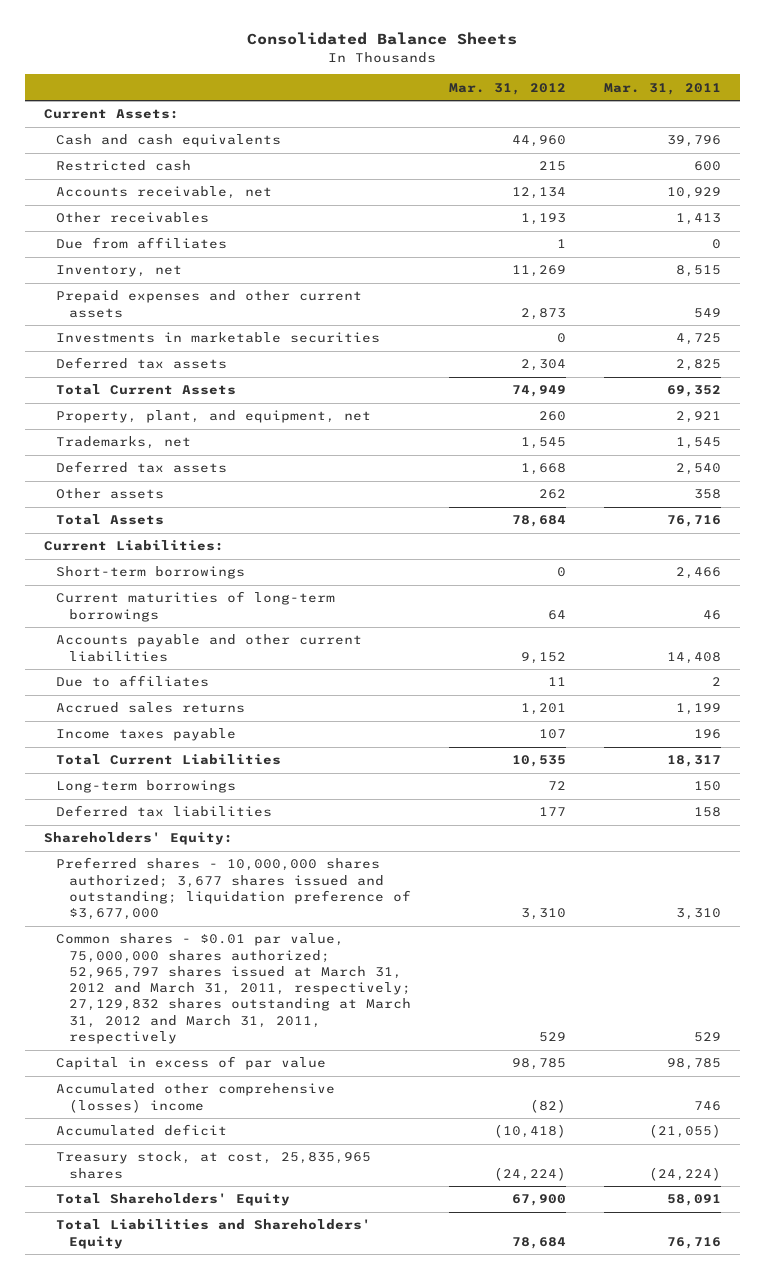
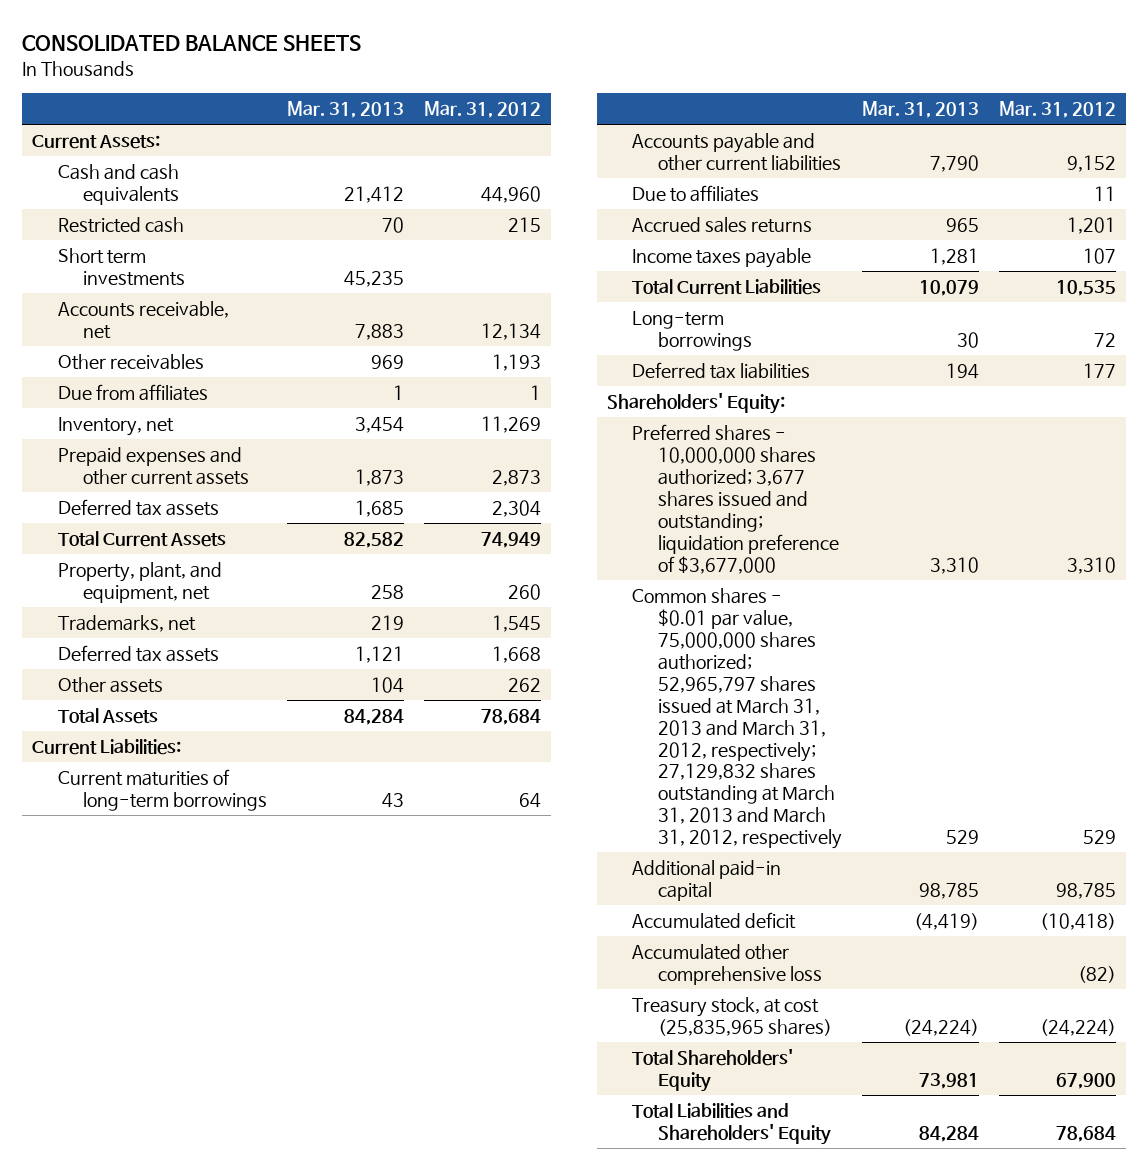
[247,32,518,46] Consolidated Balance Sheets -> [22,35,362,52] CONSOLIDATED BALANCE SHEETS
[604,82,722,95] Mar. 31, 2011 -> none
none -> [287,100,405,118] Mar. 31, 2013
none -> [57,248,186,287] Short term investments
[56,332,381,344] Investments in marketable securities -> none
[56,566,246,580] Short-term borrowings -> none
[56,1083,336,1113] Accumulated other comprehensive (losses) income -> none
[56,933,411,1044] Common shares - $0.01 par value, 75,000,000 shares authorized; 52,965,797 shares issued at March 31, 2012 and March 31, 2011, respectively; 27,129,832 shares outstanding at March 31, 2012 and March 31, 2011, respectively -> [632,588,842,850] Common shares - $0.01 par value, 75,000,000 shares authorized; 52,965,797 shares issued at March 31, 2013 and March 31, 2012, respectively; 27,129,832 shares outstanding at March 31, 2013 and March 31, 2012, respectively
[56,1056,327,1071] Capital in excess of par value -> [632,860,782,902] Additional paid-in capital
none -> [632,944,822,986] Accumulated other comprehensive loss
[56,1151,372,1179] Treasury stock, at cost, 25,835,965 shares -> [632,997,832,1037] Treasury stock, at cost (25,835,965 shares)

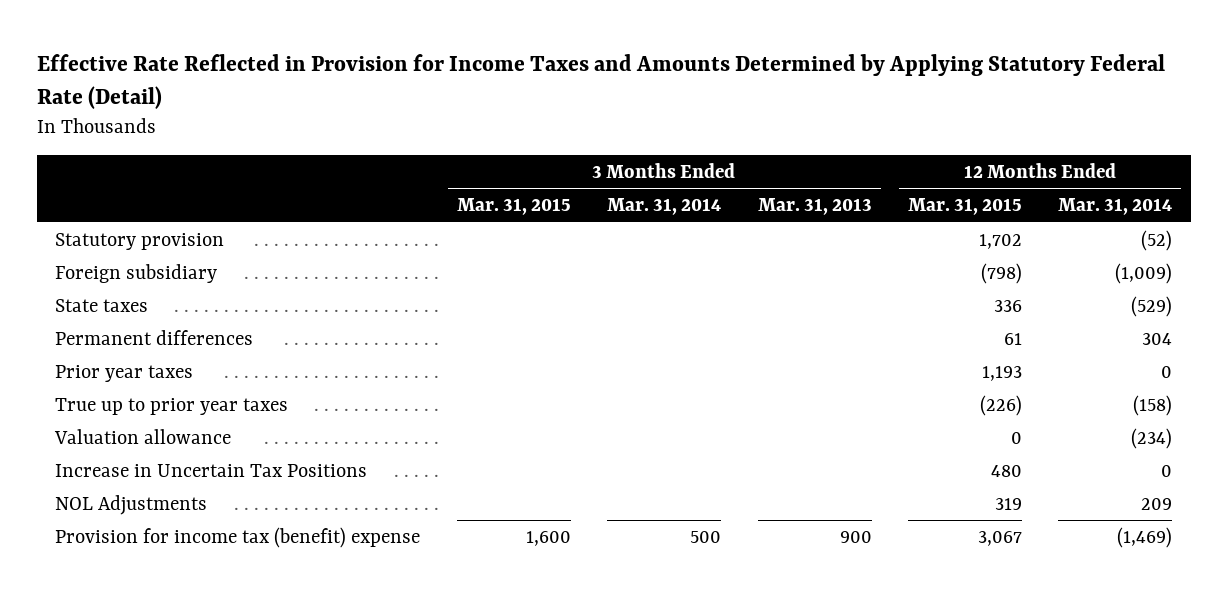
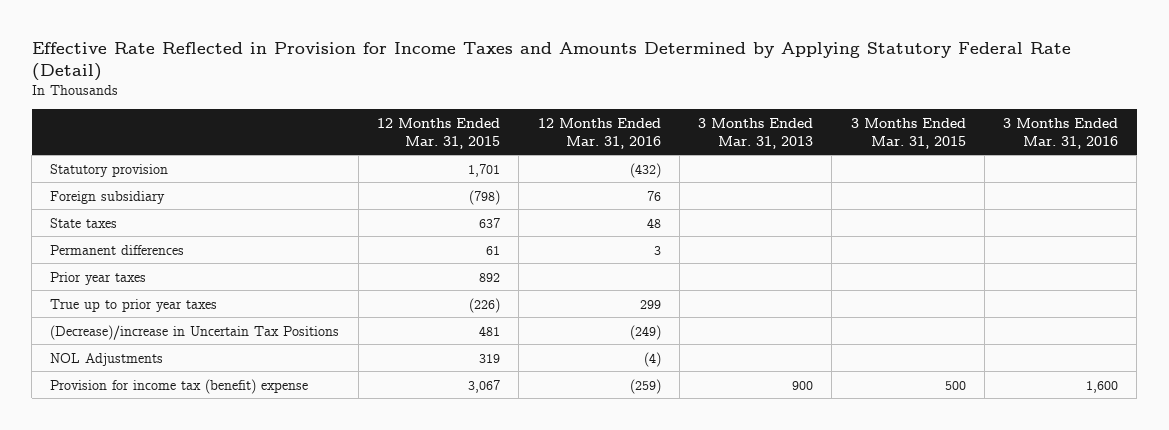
[607,198,722,216] Mar. 31, 2014 -> none
[1058,198,1173,216] Mar. 31, 2014 -> none
none -> [537,117,661,149] 12 Months Ended Mar. 31, 2016
none -> [1003,117,1119,149] 3 Months Ended Mar. 31, 2016
[978,233,1022,249] 1,702 -> [467,163,500,177] 1,701
[993,299,1022,312] 336 -> [478,217,500,228] 637
[981,365,1022,381] 1,193 -> [478,272,500,282] 892
[54,428,232,444] Valuation allowance -> none
[55,463,368,477] Increase in Uncertain Tax Positions -> [50,324,340,340] (Decrease)/increase in Uncertain Tax Positions
[990,464,1022,477] 480 -> [478,325,500,336] 481
[525,530,571,546] 1,600 -> [944,380,966,390] 500

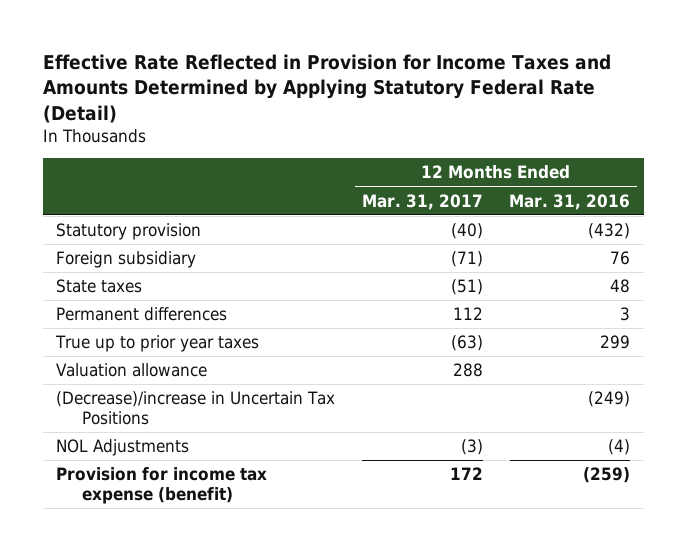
[376,117,500,149] 12 Months Ended Mar. 31, 2015 -> none
[698,117,814,149] 3 Months Ended Mar. 31, 2013 -> none
[850,117,966,149] 3 Months Ended Mar. 31, 2015 -> none
[1003,117,1119,149] 3 Months Ended Mar. 31, 2016 -> none
none -> [361,193,483,210] Mar. 31, 2017
[50,271,147,285] Prior year taxes -> none
none -> [56,363,208,378] Valuation allowance
[50,378,309,394] Provision for income tax (benefit) expense -> [56,467,268,504] Provision for income tax expense (benefit)

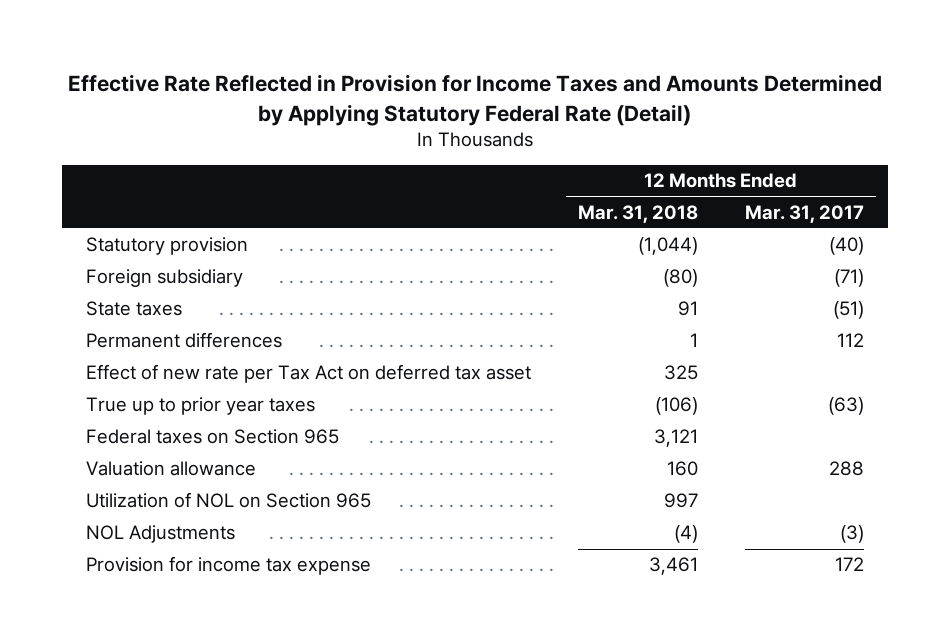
[509,193,631,210] Mar. 31, 2016 -> none
none -> [578,204,699,223] Mar. 31, 2018
none -> [85,364,531,384] Effect of new rate per Tax Act on deferred tax asset
none -> [85,429,339,445] Federal taxes on Section 965
[56,391,336,425] (Decrease)/increase in Uncertain Tax Positions -> none
none -> [85,492,371,509] Utilization of NOL on Section 965
[56,467,268,504] Provision for income tax expense (benefit) -> [85,556,371,576] Provision for income tax expense

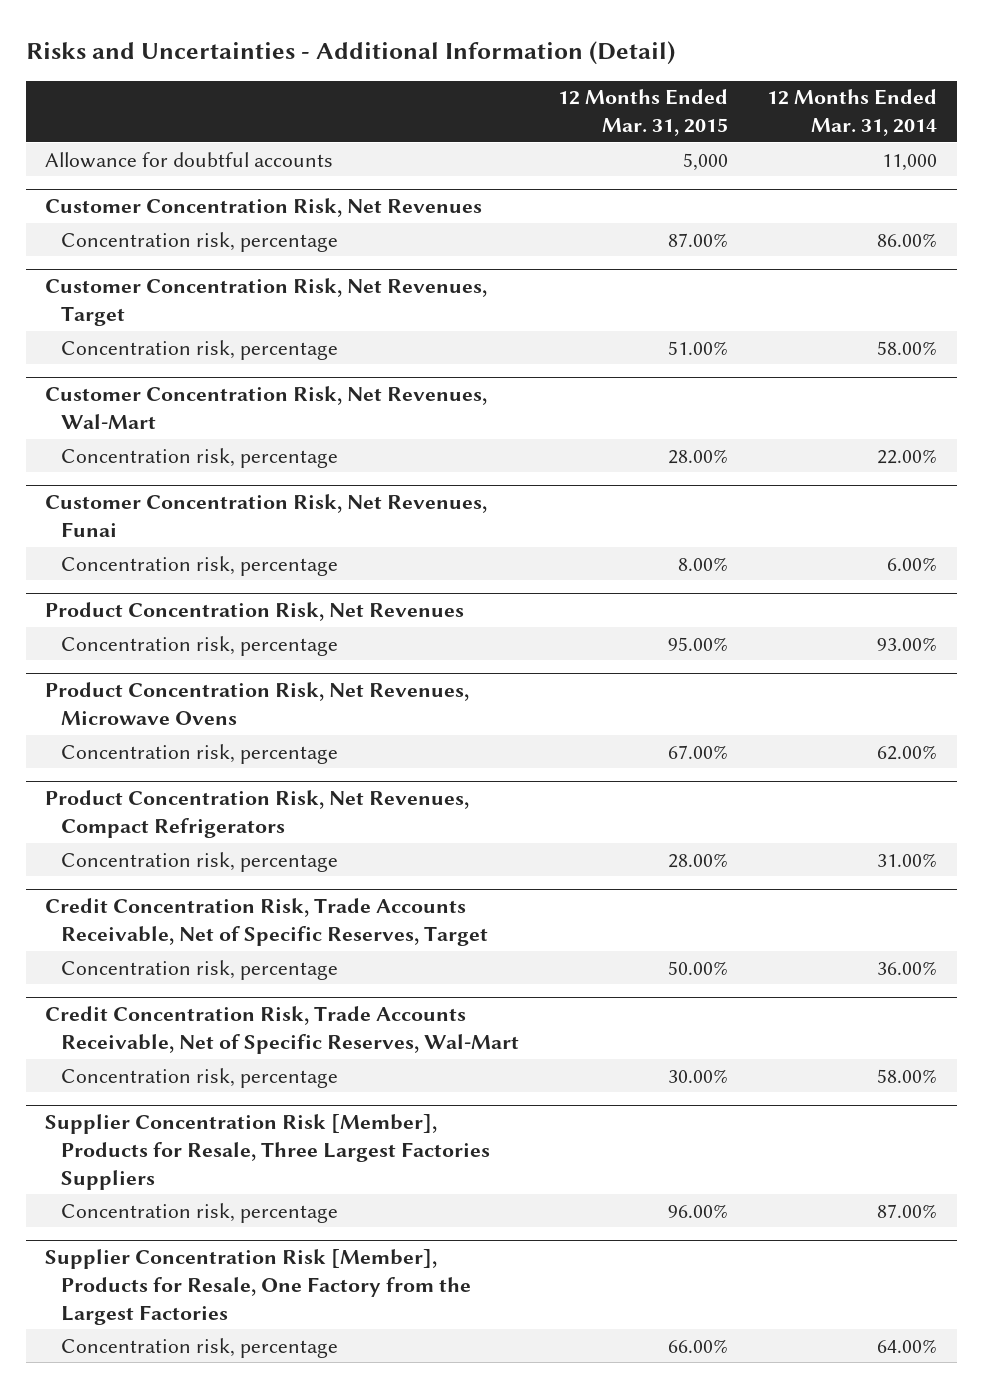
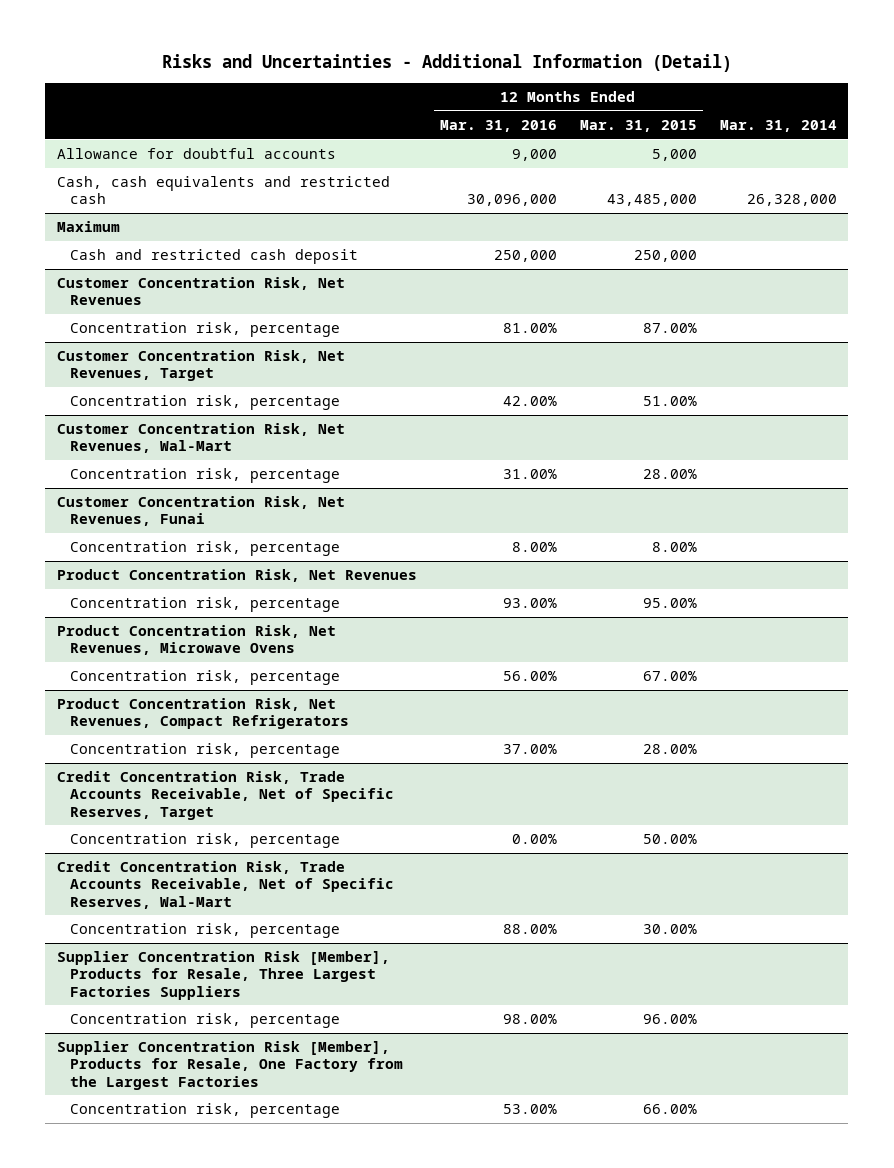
[767,89,938,136] 12 Months Ended Mar. 31, 2014 -> none
none -> [439,119,557,132] Mar. 31, 2016
none -> [719,119,837,132] Mar. 31, 2014
none -> [56,176,390,205] Cash, cash equivalents and restricted cash
none -> [56,221,120,233] Maximum
none -> [69,249,358,265] Cash and restricted cash deposit

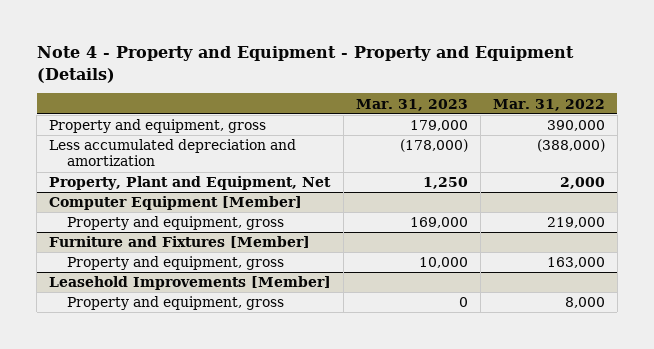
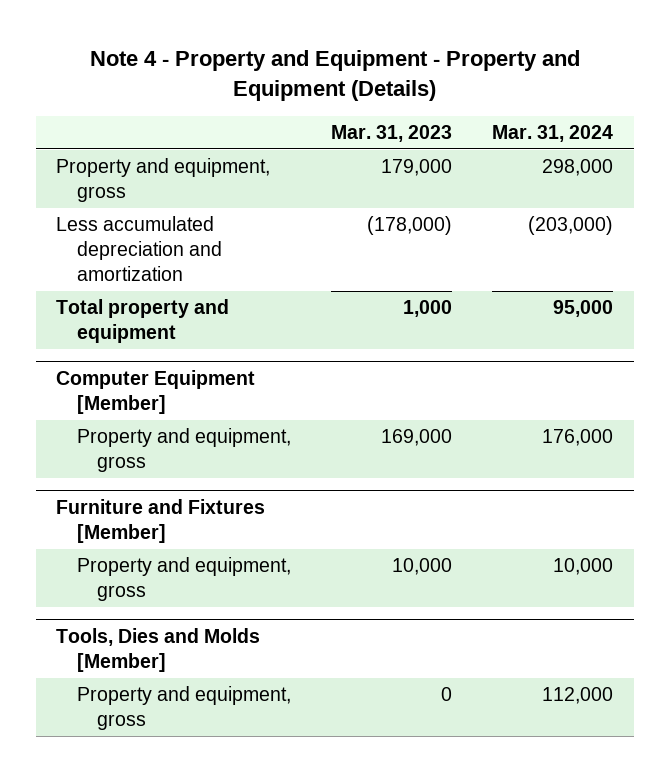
[492,98,605,111] Mar. 31, 2022 -> none
none -> [492,124,614,142] Mar. 31, 2024
[49,176,332,191] Property, Plant and Equipment, Net -> [56,299,230,344] Total property and equipment
[423,177,469,190] 1,250 -> [403,300,453,318] 1,000
[49,276,332,291] Leasehold Improvements [Member] -> none
none -> [56,627,261,672] Tools, Dies and Molds [Member]

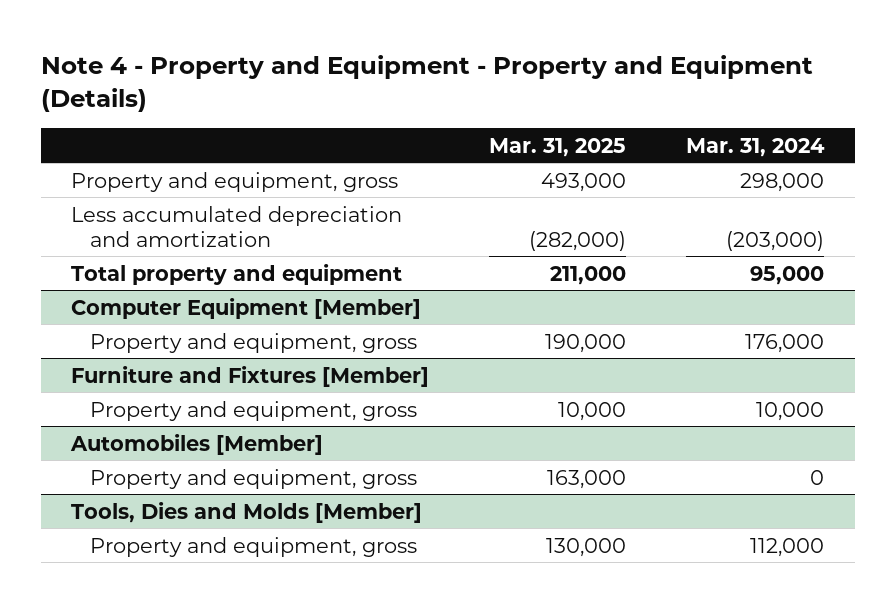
[331,124,453,142] Mar. 31, 2023 -> none
none -> [489,137,627,157] Mar. 31, 2025
none -> [69,433,323,455] Automobiles [Member]
none -> [90,468,418,489] Property and equipment, gross

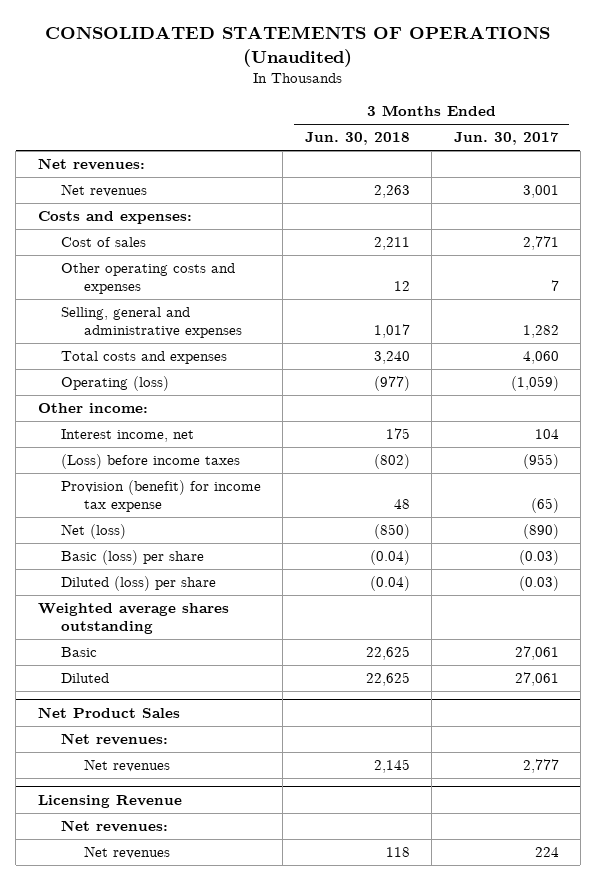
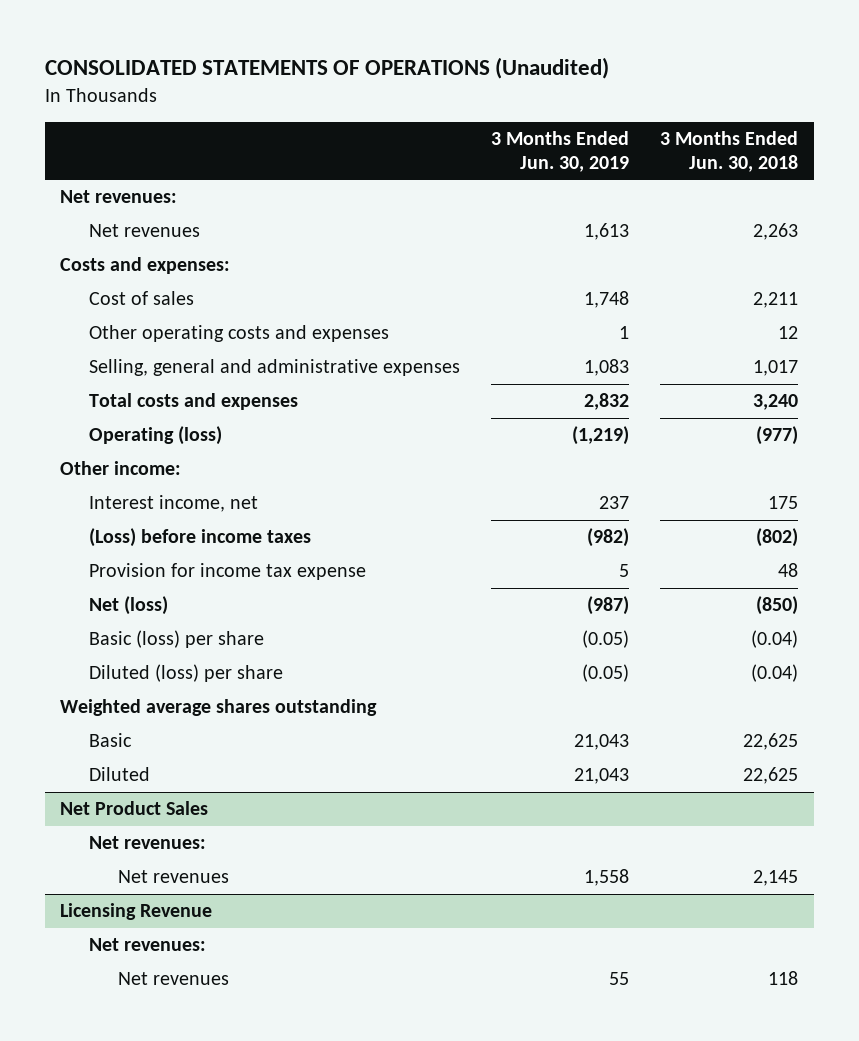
[453,132,559,146] Jun. 30, 2017 -> none
none -> [491,130,630,172] 3 Months Ended Jun. 30, 2019
[60,480,261,513] Provision (benefit) for income tax expense -> [89,563,367,581] Provision for income tax expense

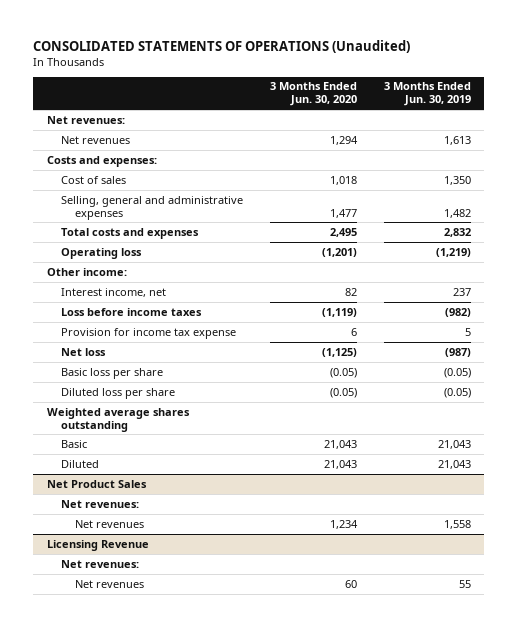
[660,130,799,172] 3 Months Ended Jun. 30, 2018 -> none
none -> [269,82,357,107] 3 Months Ended Jun. 30, 2020
[89,325,390,343] Other operating costs and expenses -> none
[584,291,630,309] 1,748 -> [443,175,471,185] 1,350
[584,359,630,377] 1,083 -> [443,208,471,218] 1,482
[89,426,223,446] Operating (loss) -> [60,247,142,259] Operating loss
[89,528,312,548] (Loss) before income taxes -> [60,307,202,316] Loss before income taxes
[89,596,169,616] Net (loss) -> [60,347,106,356] Net loss
[89,630,265,649] Basic (loss) per share -> [60,367,163,379] Basic loss per share
[89,664,284,683] Diluted (loss) per share -> [60,387,175,399] Diluted loss per share

